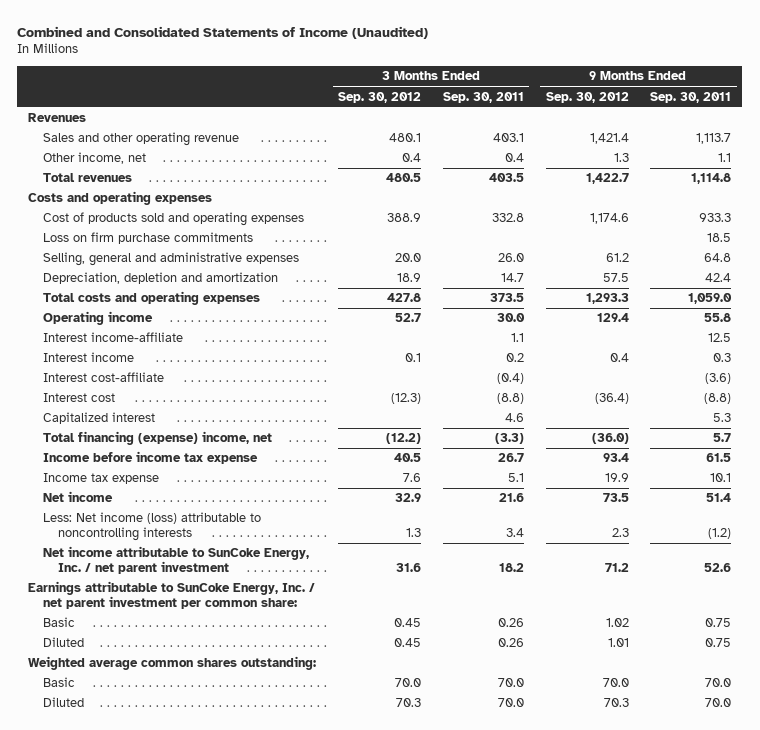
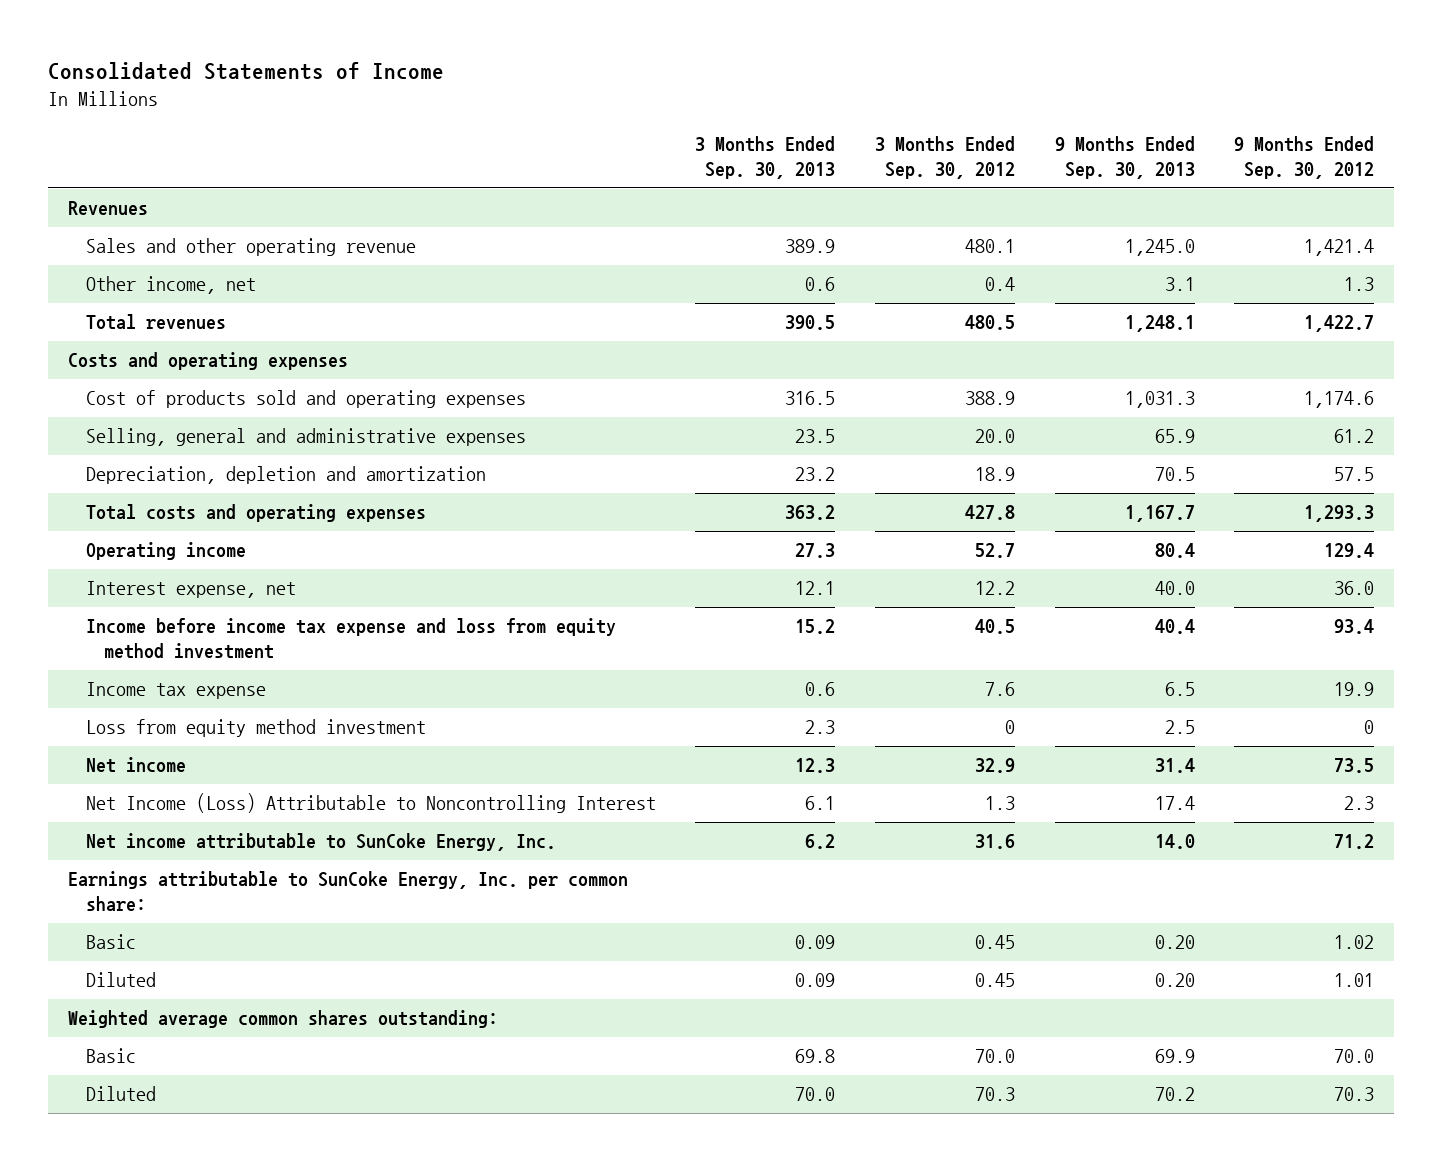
[17,25,429,39] Combined and Consolidated Statements of Income (Unaudited) -> [48,62,445,81] Consolidated Statements of Income
[442,91,524,103] Sep. 30, 2011 -> none
[650,91,732,103] Sep. 30, 2011 -> none
none -> [695,135,836,179] 3 Months Ended Sep. 30, 2013
none -> [1054,135,1195,179] 9 Months Ended Sep. 30, 2013
[43,232,254,245] Loss on firm purchase commitments -> none
[43,332,184,343] Interest income-affiliate -> none
[43,352,135,363] Interest income -> none
[43,372,165,383] Interest cost-affiliate -> none
[43,412,156,425] Capitalized interest -> none
[43,431,273,446] Total financing (expense) income, net -> none
[43,393,116,403] Interest cost -> [85,581,296,599] Interest expense, net
[391,393,422,405] (12.3) -> [975,581,1016,596] 12.2
[594,393,629,405] (36.4) -> [1334,581,1375,596] 36.0
[43,451,259,465] Income before income tax expense -> [85,618,616,660] Income before income tax expense and loss from equity method investment
none -> [85,719,426,738] Loss from equity method investment
[43,512,262,541] Less: Net income (loss) attributable to noncontrolling interests -> [85,793,656,814] Net Income (Loss) Attributable to Noncontrolling Interest
[43,546,310,574] Net income attributable to SunCoke Energy, Inc. / net parent investment -> [85,833,556,852] Net income attributable to SunCoke Energy, Inc.
[28,581,316,609] Earnings attributable to SunCoke Energy, Inc. / net parent investment per common share: -> [67,871,628,912] Earnings attributable to SunCoke Energy, Inc. per common share:

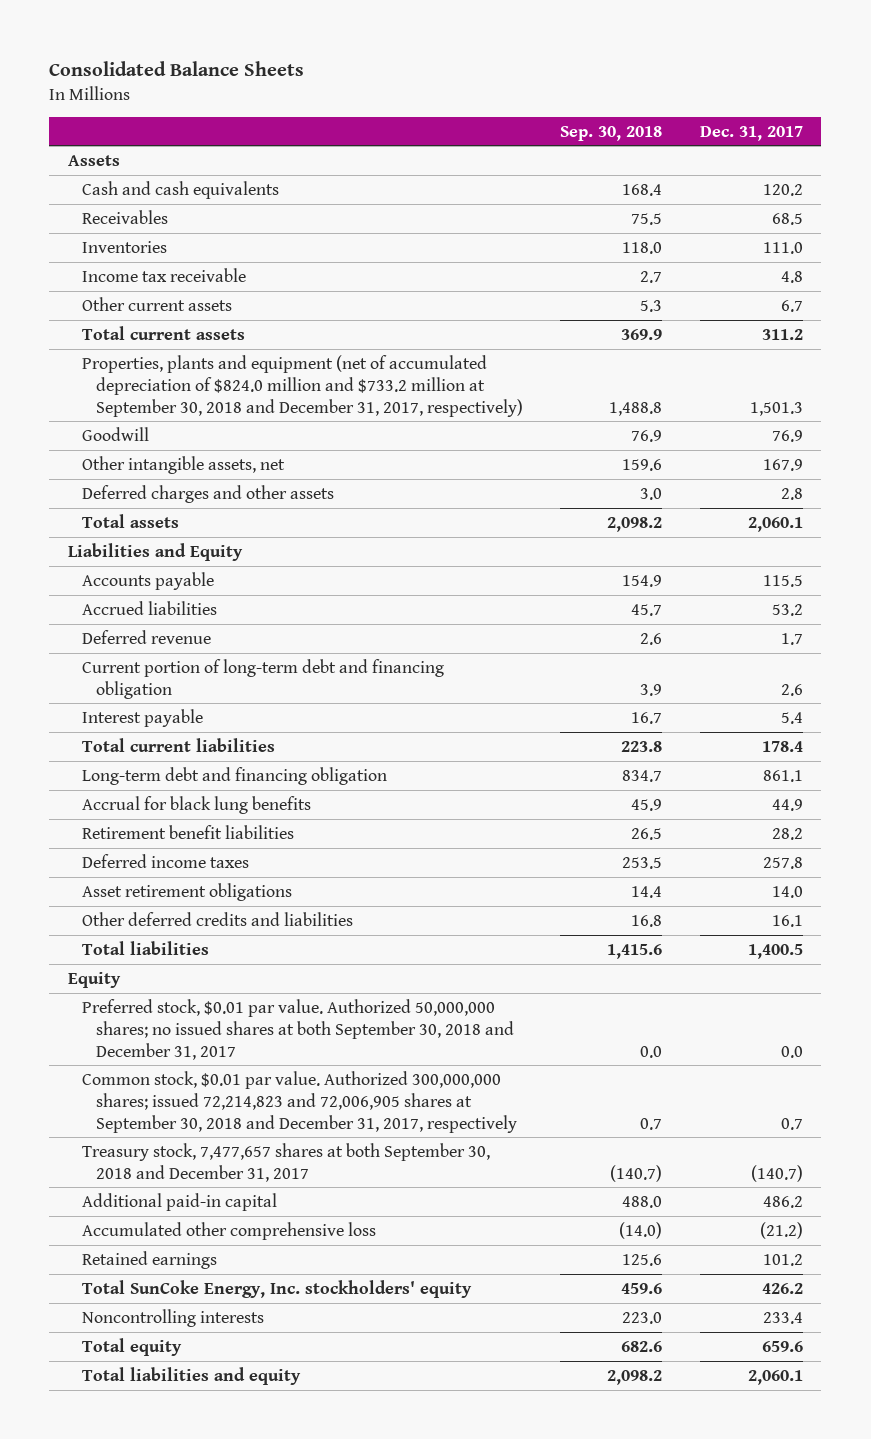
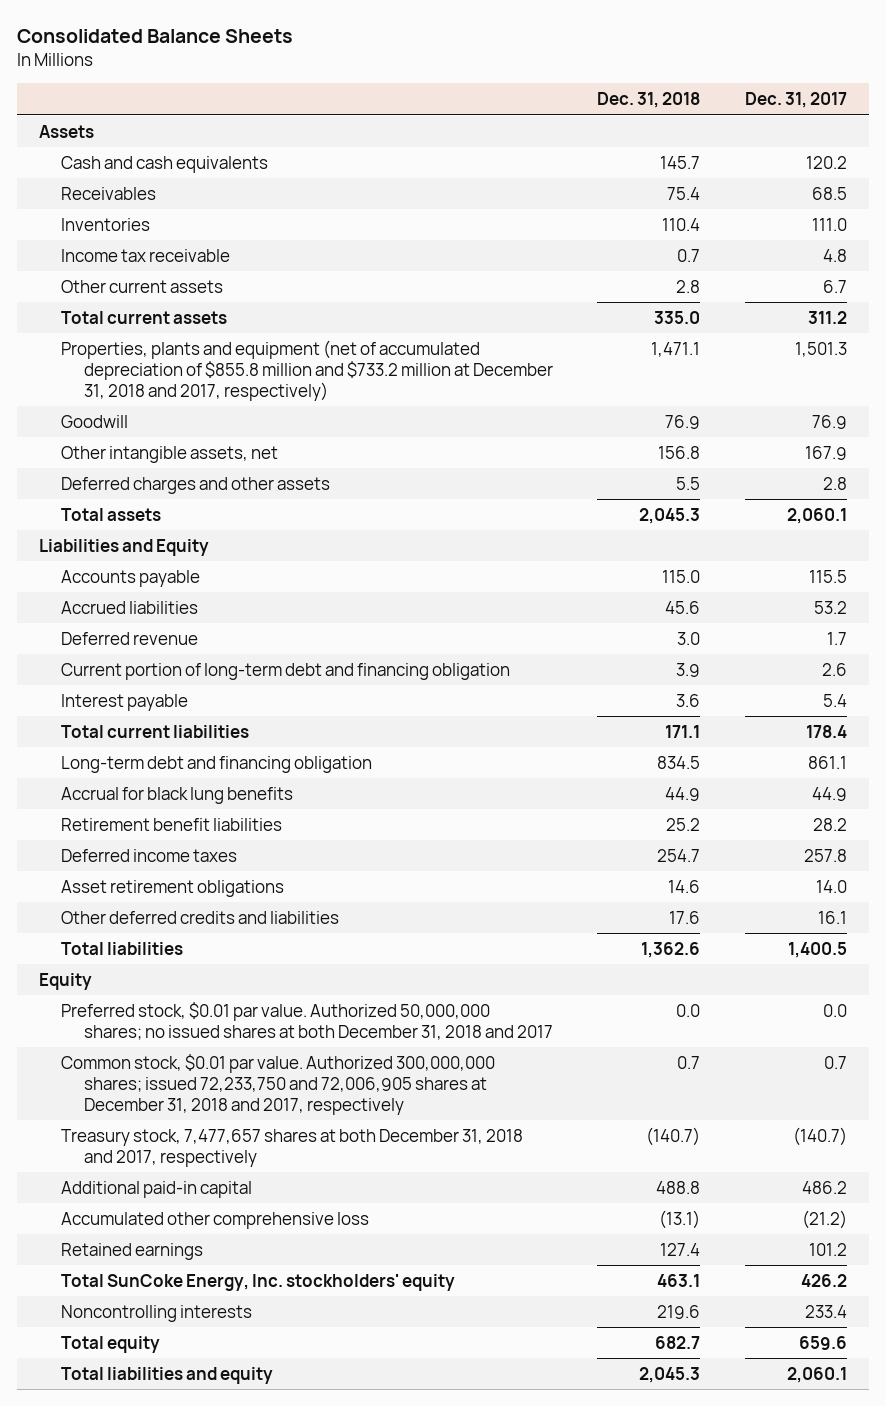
[560,125,663,141] Sep. 30, 2018 -> none
none -> [597,92,701,109] Dec. 31, 2018
[81,354,523,417] Properties, plants and equipment (net of accumulated depreciation of $824.0 million and $733.2 million at September 30, 2018 and December 31, 2017, respectively) -> [61,339,553,401] Properties, plants and equipment (net of accumulated depreciation of $855.8 million and $733.2 million at December 31, 2018 and 2017, respectively)
[81,998,514,1060] Preferred stock, $0.01 par value. Authorized 50,000,000 shares; no issued shares at both September 30, 2018 and December 31, 2017 -> [61,1001,553,1040] Preferred stock, $0.01 par value. Authorized 50,000,000 shares; no issued shares at both December 31, 2018 and 2017
[81,1070,517,1133] Common stock, $0.01 par value. Authorized 300,000,000 shares; issued 72,214,823 and 72,006,905 shares at September 30, 2018 and December 31, 2017, respectively -> [61,1053,496,1115] Common stock, $0.01 par value. Authorized 300,000,000 shares; issued 72,233,750 and 72,006,905 shares at December 31, 2018 and 2017, respectively
[81,1142,490,1182] Treasury stock, 7,477,657 shares at both September 30, 2018 and December 31, 2017 -> [61,1128,524,1167] Treasury stock, 7,477,657 shares at both December 31, 2018 and 2017, respectively

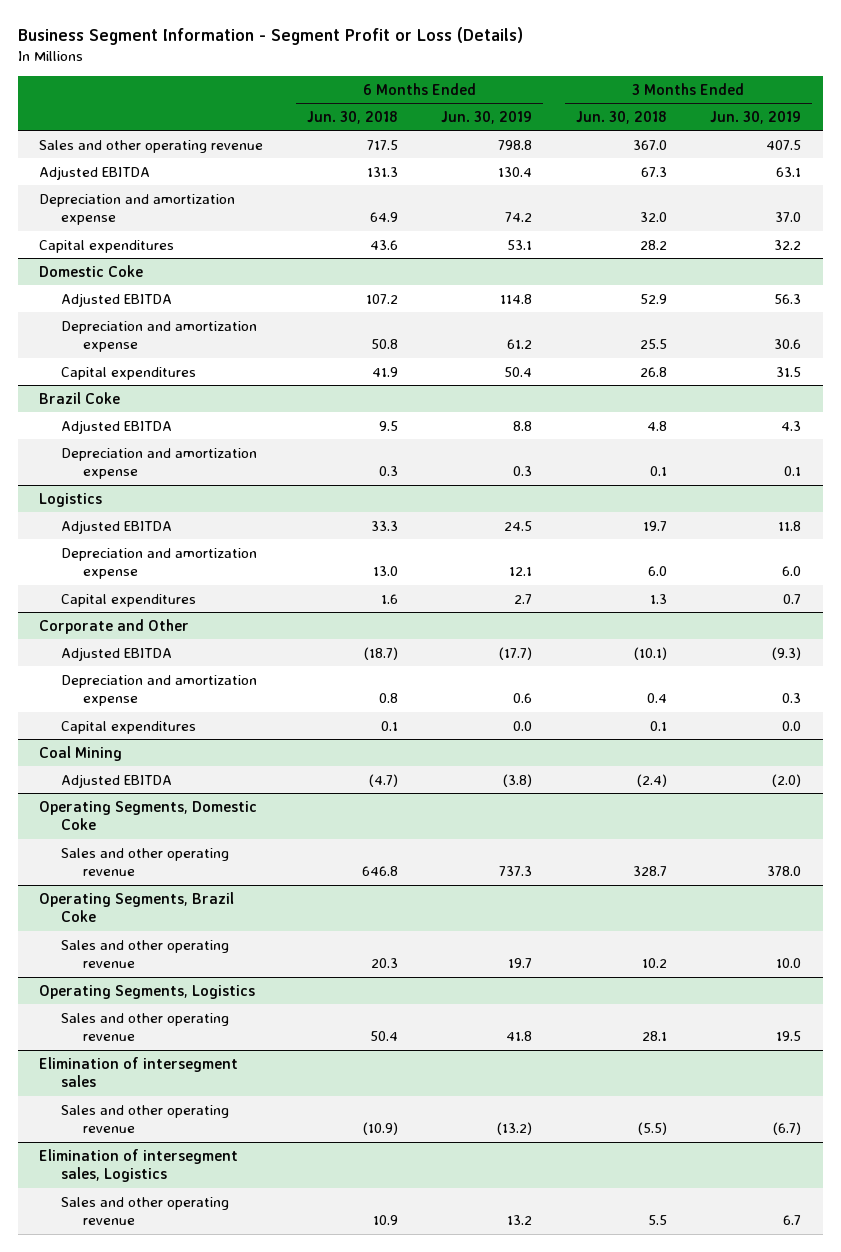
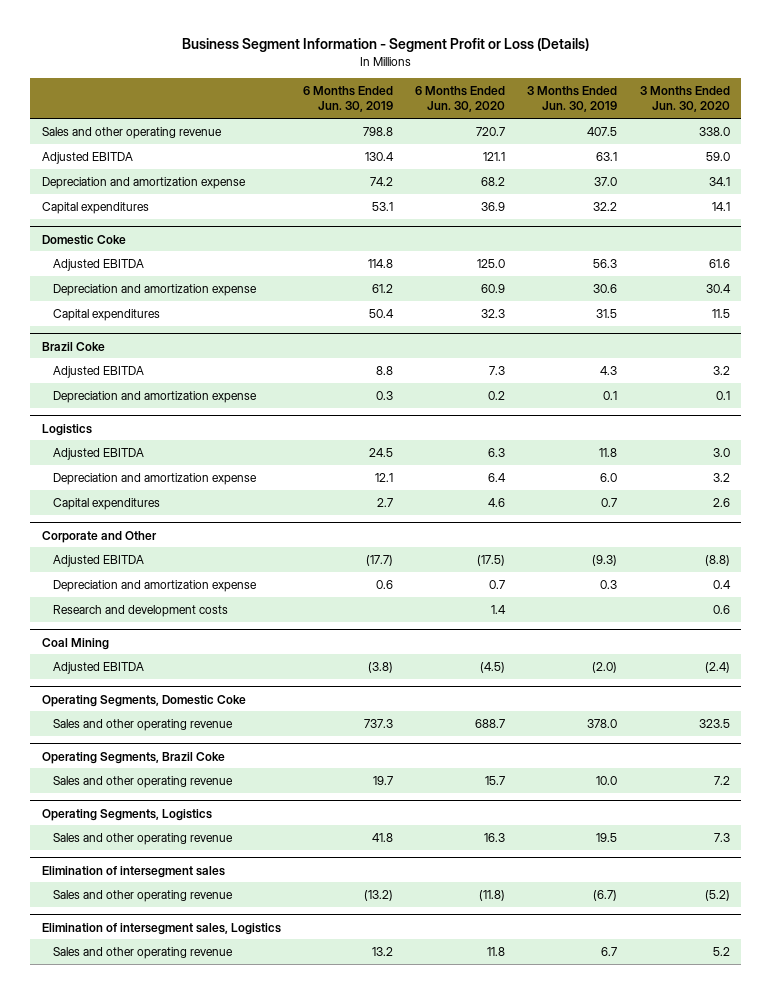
[306,110,398,124] Jun. 30, 2018 -> none
[575,110,667,124] Jun. 30, 2018 -> none
none -> [415,85,506,113] 6 Months Ended Jun. 30, 2020
none -> [639,85,730,113] 3 Months Ended Jun. 30, 2020
[61,720,197,734] Capital expenditures -> none
none -> [52,604,228,617] Research and development costs

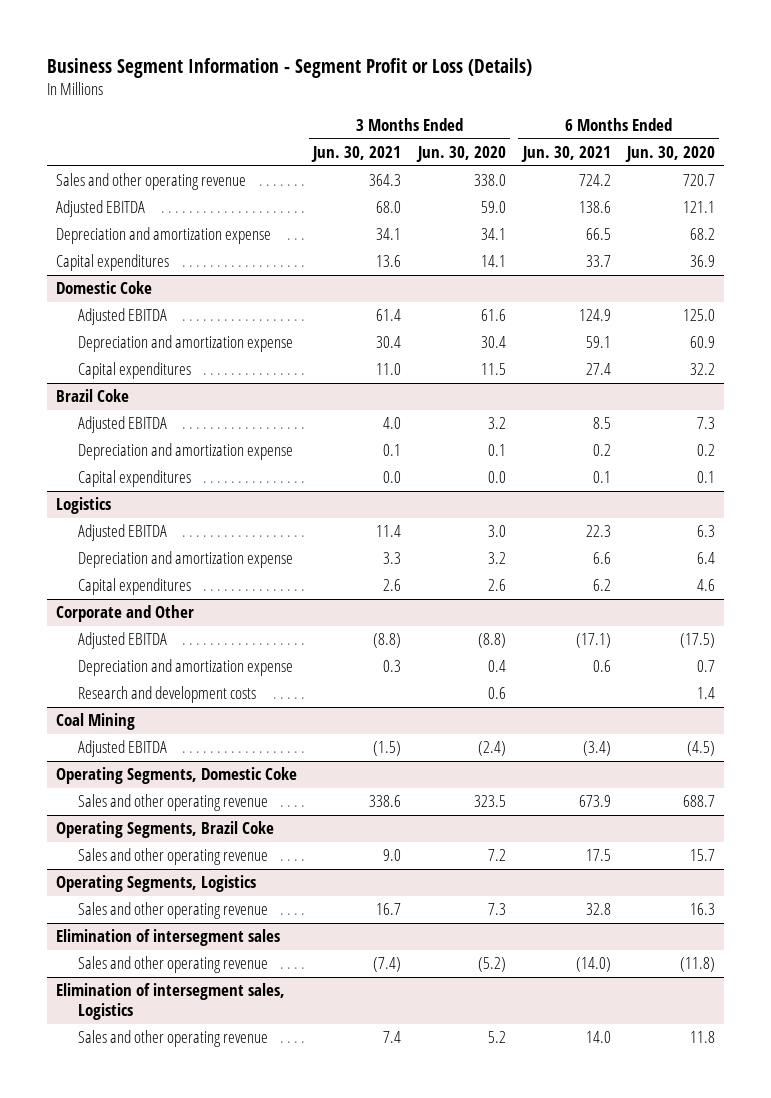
[302,85,393,113] 6 Months Ended Jun. 30, 2019 -> none
[527,85,618,113] 3 Months Ended Jun. 30, 2019 -> none
none -> [311,146,402,163] Jun. 30, 2021
none -> [520,146,611,163] Jun. 30, 2021
[481,308,506,318] 32.3 -> [690,363,716,376] 32.2
none -> [78,470,192,488] Capital expenditures

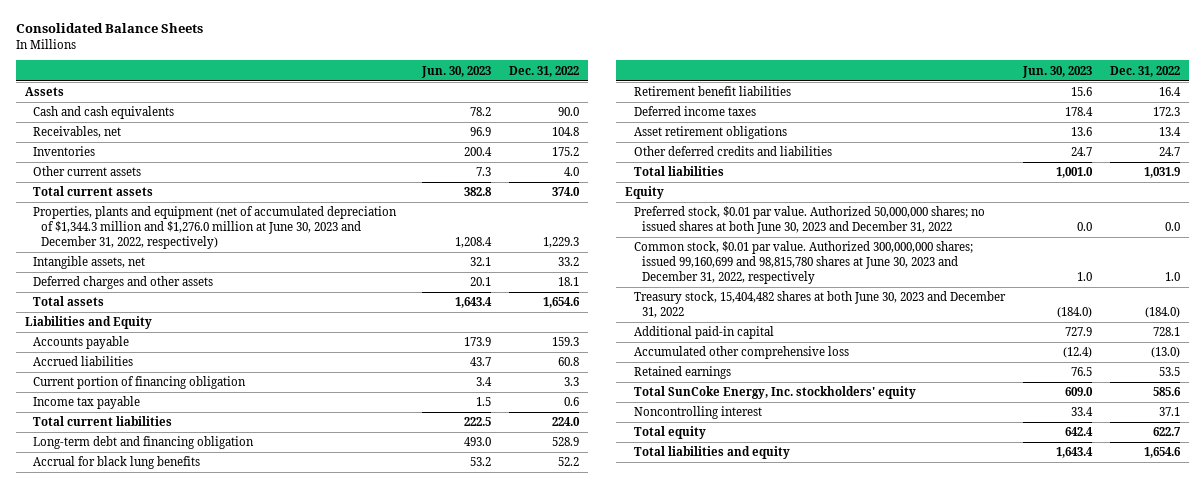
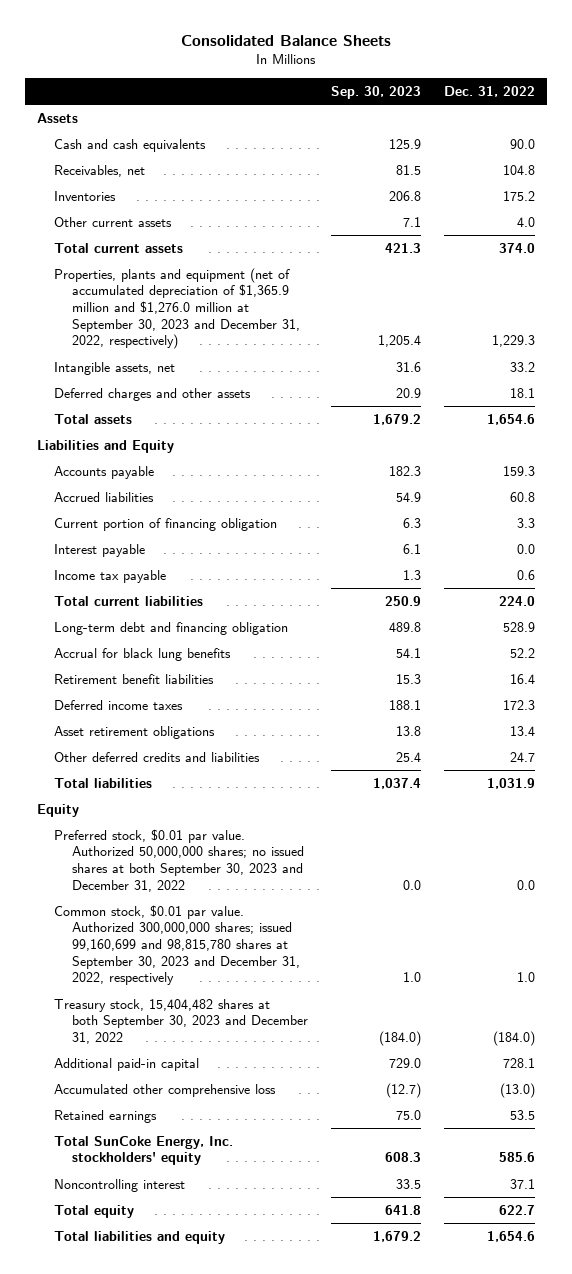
[420,65,491,78] Jun. 30, 2023 -> none
none -> [331,85,422,99] Sep. 30, 2023
[32,206,397,249] Properties, plants and equipment (net of accumulated depreciation of $1,344.3 million and $1,276.0 million at June 30, 2023 and December 31, 2022, respectively) -> [54,267,301,350] Properties, plants and equipment (net of accumulated depreciation of $1,365.9 million and $1,276.0 million at September 30, 2023 and December 31, 2022, respectively)
none -> [54,543,146,557] Interest payable
[633,206,985,234] Preferred stock, $0.01 par value. Authorized 50,000,000 shares; no issued shares at both June 30, 2023 and December 31, 2022 -> [54,828,305,892] Preferred stock, $0.01 par value. Authorized 50,000,000 shares; no issued shares at both September 30, 2023 and December 31, 2022
[633,241,973,284] Common stock, $0.01 par value. Authorized 300,000,000 shares; issued 99,160,699 and 98,815,780 shares at June 30, 2023 and December 31, 2022, respectively -> [54,904,301,986] Common stock, $0.01 par value. Authorized 300,000,000 shares; issued 99,160,699 and 98,815,780 shares at September 30, 2023 and December 31, 2022, respectively
[633,291,1006,318] Treasury stock, 15,404,482 shares at both June 30, 2023 and December 31, 2022 -> [54,998,309,1044] Treasury stock, 15,404,482 shares at both September 30, 2023 and December 31, 2022

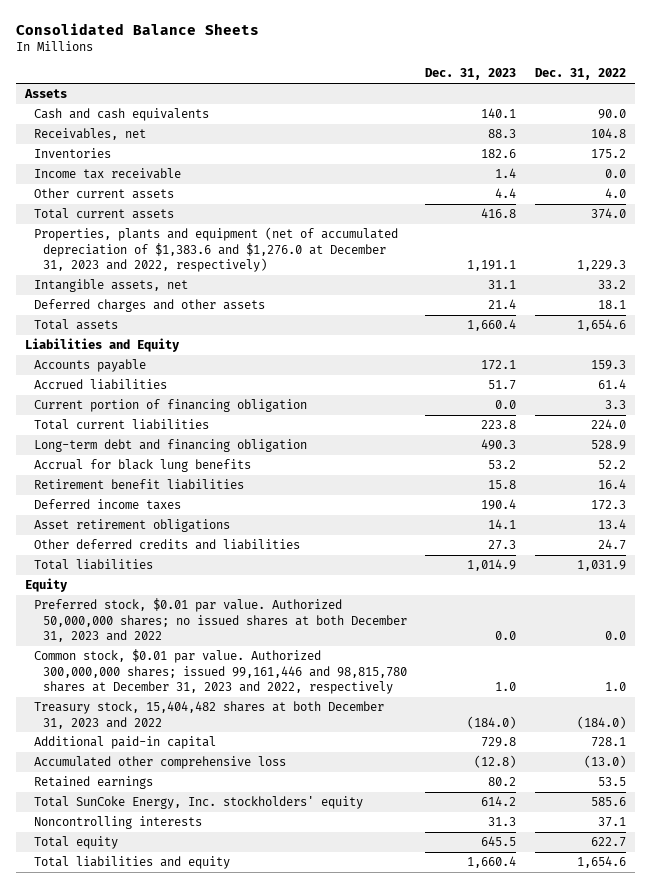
[331,85,422,99] Sep. 30, 2023 -> none
none -> [425,68,517,81] Dec. 31, 2023
none -> [33,168,181,180] Income tax receivable
[54,267,301,350] Properties, plants and equipment (net of accumulated depreciation of $1,365.9 million and $1,276.0 million at September 30, 2023 and December 31, 2022, respectively) -> [33,227,398,273] Properties, plants and equipment (net of accumulated depreciation of $1,383.6 and $1,276.0 at December 31, 2023 and 2022, respectively)
[510,491,536,502] 60.8 -> [598,379,627,390] 61.4
[54,543,146,557] Interest payable -> none
[54,569,167,583] Income tax payable -> none
[54,828,305,892] Preferred stock, $0.01 par value. Authorized 50,000,000 shares; no issued shares at both September 30, 2023 and December 31, 2022 -> [33,598,407,643] Preferred stock, $0.01 par value. Authorized 50,000,000 shares; no issued shares at both December 31, 2023 and 2022
[54,904,301,986] Common stock, $0.01 par value. Authorized 300,000,000 shares; issued 99,160,699 and 98,815,780 shares at September 30, 2023 and December 31, 2022, respectively -> [33,649,407,695] Common stock, $0.01 par value. Authorized 300,000,000 shares; issued 99,161,446 and 98,815,780 shares at December 31, 2023 and 2022, respectively
[54,998,309,1044] Treasury stock, 15,404,482 shares at both September 30, 2023 and December 31, 2022 -> [33,701,384,729] Treasury stock, 15,404,482 shares at both December 31, 2023 and 2022
[54,1178,186,1192] Noncontrolling interest -> [33,816,202,830] Noncontrolling interests

